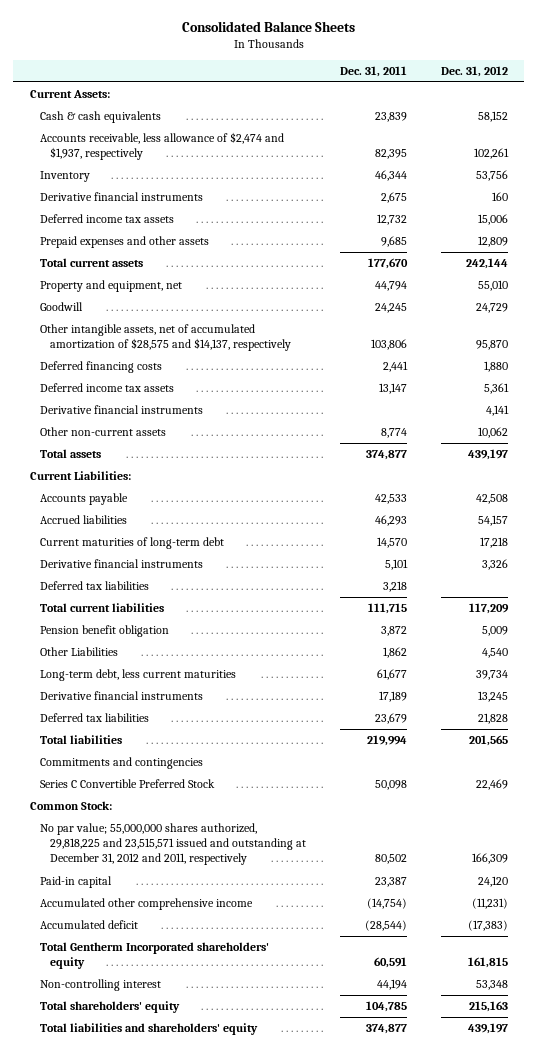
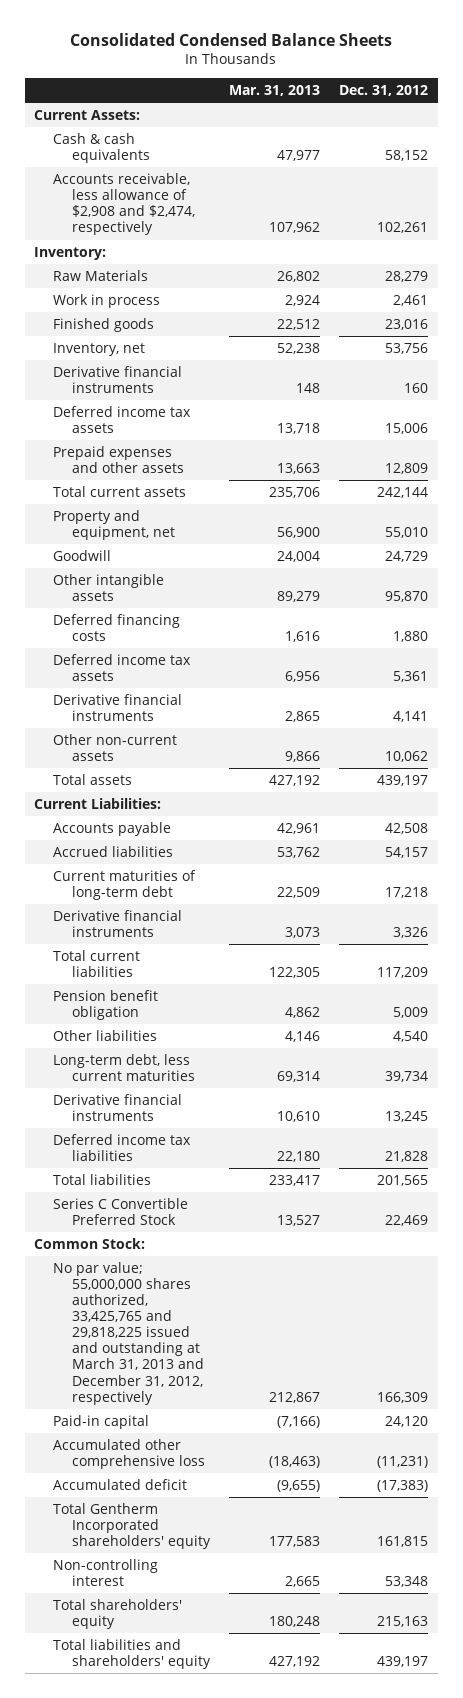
[181,20,355,32] Consolidated Balance Sheets -> [70,32,393,46] Consolidated Condensed Balance Sheets
[339,65,407,77] Dec. 31, 2011 -> none
none -> [229,85,321,97] Mar. 31, 2013
[40,132,285,161] Accounts receivable, less allowance of $2,474 and $1,937, respectively -> [53,173,196,236] Accounts receivable, less allowance of $2,908 and $2,474, respectively
none -> [34,247,107,261] Inventory:
none -> [53,270,149,282] Raw Materials
none -> [53,294,161,309] Work in process
none -> [53,318,155,333] Finished goods
[40,171,91,183] Inventory -> [53,343,146,357] Inventory, net
[40,324,292,352] Other intangible assets, net of accumulated amortization of $28,575 and $14,137, respectively -> [53,574,165,602] Other intangible assets
[40,581,150,591] Deferred tax liabilities -> none
[40,647,119,657] Other Liabilities -> [53,1030,158,1042] Other liabilities
[40,713,150,723] Deferred tax liabilities -> [53,1134,192,1162] Deferred income tax liabilities
[40,757,204,770] Commitments and contingencies -> none
[40,823,307,866] No par value; 55,000,000 shares authorized, 29,818,225 and 23,515,571 issued and outstanding at December 31, 2012 and 2011, respectively -> [53,1262,205,1405] No par value; 55,000,000 shares authorized, 33,425,765 and 29,818,225 issued and outstanding at March 31, 2013 and December 31, 2012, respectively
[40,898,254,911] Accumulated other comprehensive income -> [53,1439,206,1470] Accumulated other comprehensive loss

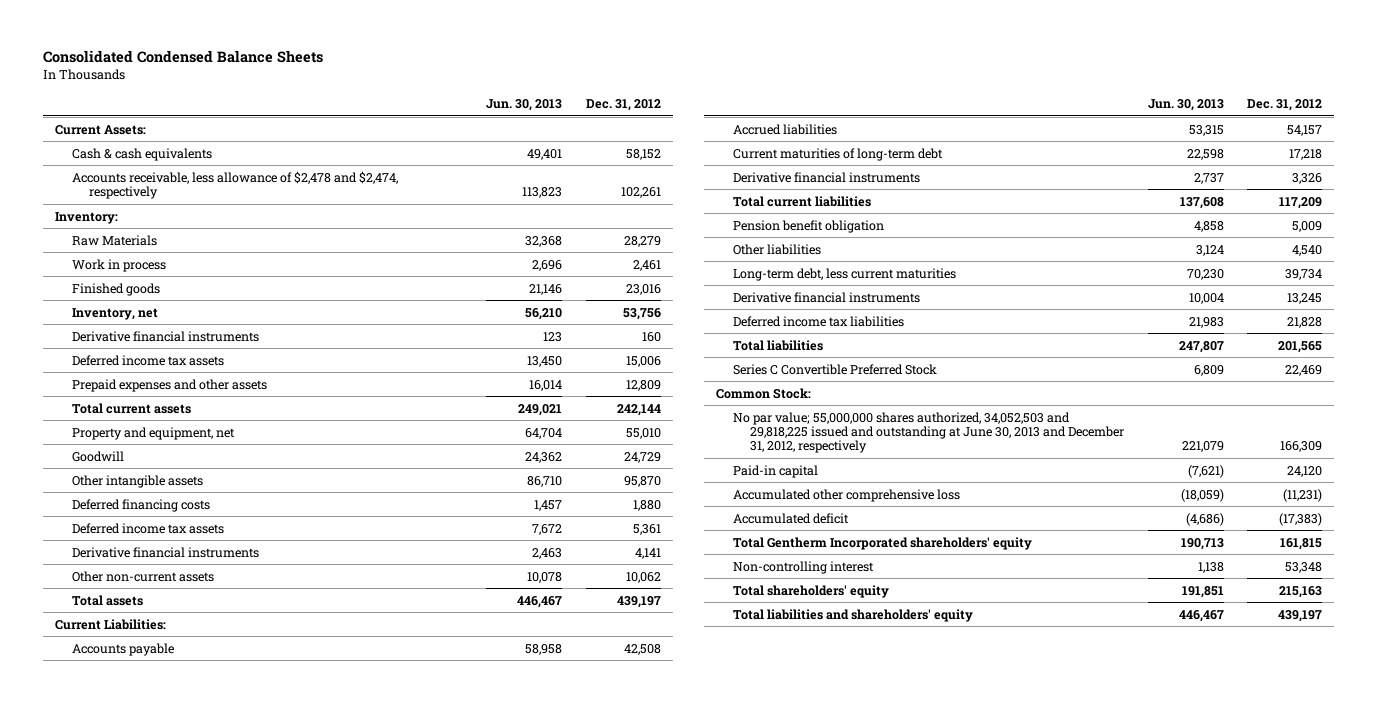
[229,85,321,97] Mar. 31, 2013 -> none
none -> [486,98,563,111] Jun. 30, 2013
[53,173,196,236] Accounts receivable, less allowance of $2,908 and $2,474, respectively -> [71,170,398,199] Accounts receivable, less allowance of $2,478 and $2,474, respectively
[53,1262,205,1405] No par value; 55,000,000 shares authorized, 33,425,765 and 29,818,225 issued and outstanding at March 31, 2013 and December 31, 2012, respectively -> [732,411,1125,454] No par value; 55,000,000 shares authorized, 34,052,503 and 29,818,225 issued and outstanding at June 30, 2013 and December 31, 2012, respectively

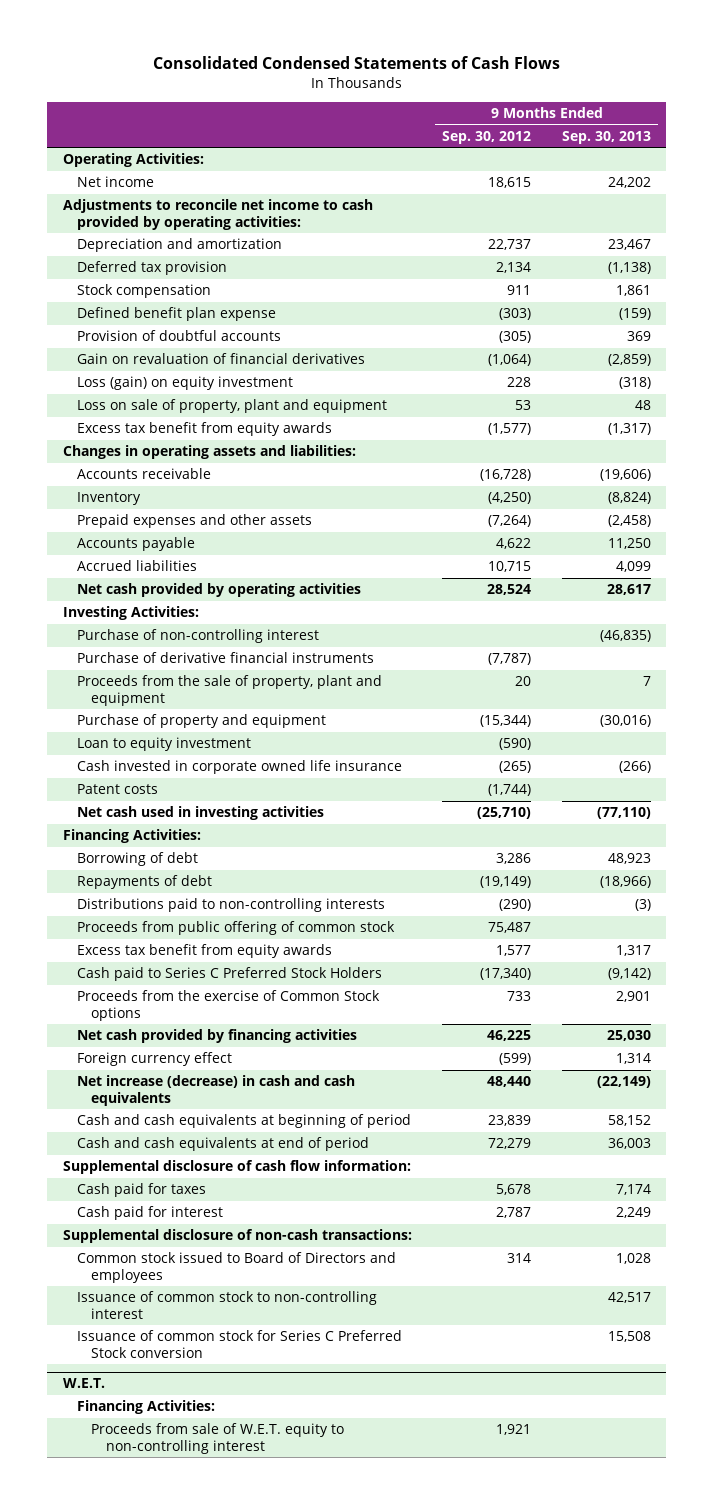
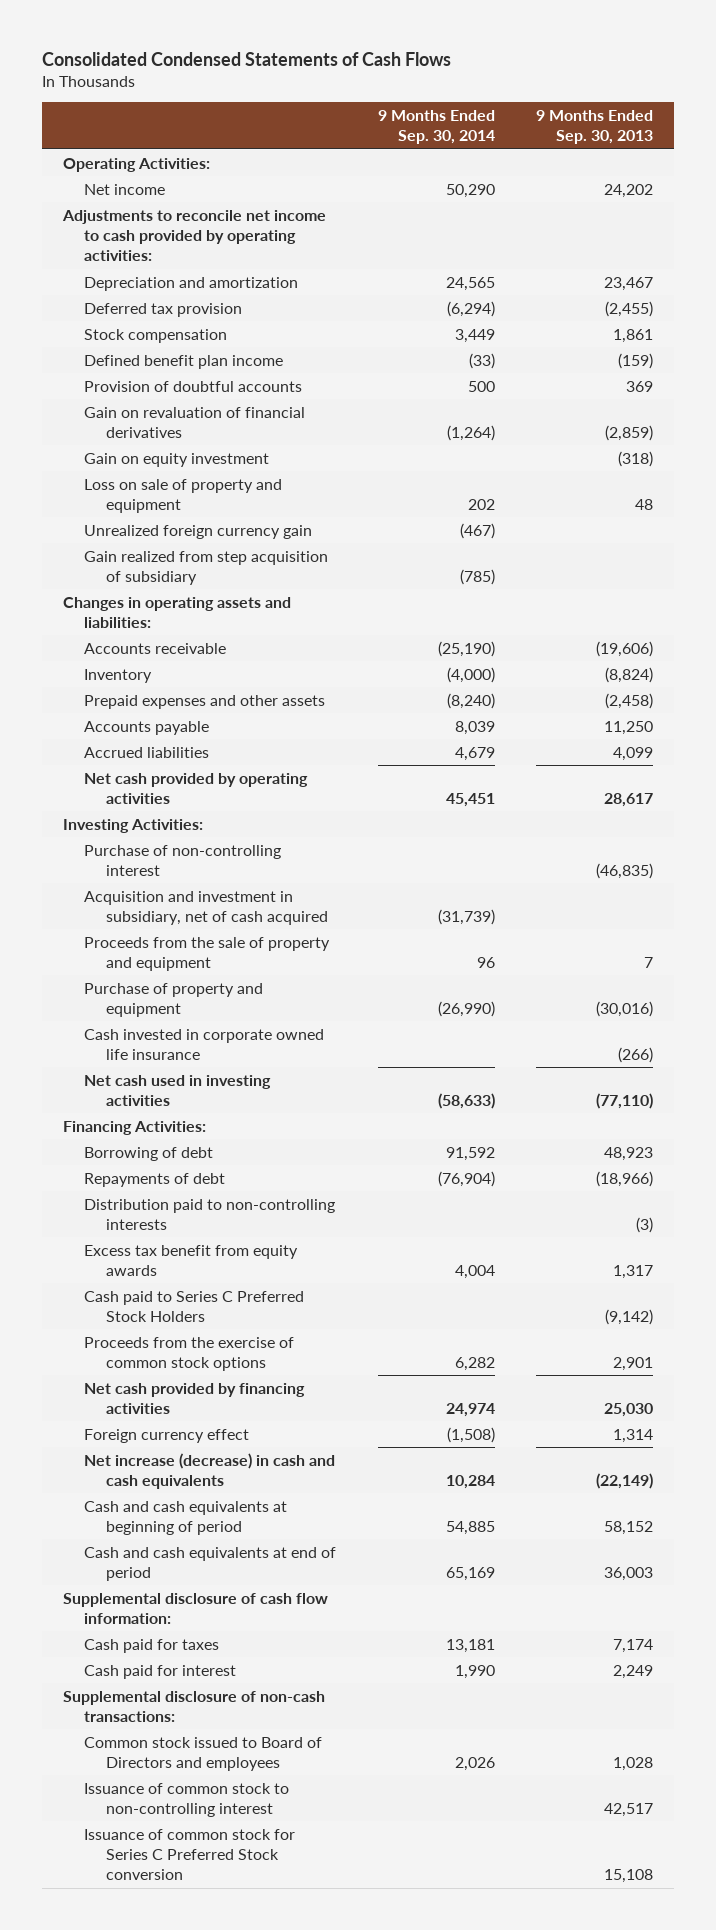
[442,130,532,144] Sep. 30, 2012 -> none
none -> [377,110,495,145] 9 Months Ended Sep. 30, 2014
[607,262,651,275] (1,138) -> [605,300,654,317] (2,455)
[77,307,277,322] Defined benefit plan expense -> [84,354,284,369] Defined benefit plan income
[77,422,333,437] Excess tax benefit from equity awards -> none
[77,376,294,391] Loss (gain) on equity investment -> [84,452,270,467] Gain on equity investment
[77,399,388,414] Loss on sale of property, plant and equipment -> [84,478,283,513] Loss on sale of property and equipment
none -> [84,524,313,539] Unrealized foreign currency gain
none -> [84,550,329,585] Gain realized from step acquisition of subsidiary
[77,652,375,664] Purchase of derivative financial instruments -> none
none -> [84,890,329,925] Acquisition and investment in subsidiary, net of cash acquired
[77,675,383,706] Proceeds from the sale of property, plant and equipment -> [84,936,331,971] Proceeds from the sale of property and equipment
[77,737,252,752] Loan to equity investment -> none
[77,784,159,795] Patent costs -> none
[77,921,396,936] Proceeds from public offering of common stock -> none
[77,898,386,913] Distributions paid to non-controlling interests -> [84,1198,336,1230] Distribution paid to non-controlling interests
[77,990,381,1021] Proceeds from the exercise of Common Stock options -> [84,1336,295,1371] Proceeds from the exercise of common stock options
[62,1378,105,1389] W.E.T. -> none
[77,1400,216,1415] Financing Activities: -> none
[91,1423,345,1454] Proceeds from sale of W.E.T. equity to non-controlling interest -> none
[607,1331,651,1343] 15,508 -> [604,1868,654,1883] 15,108

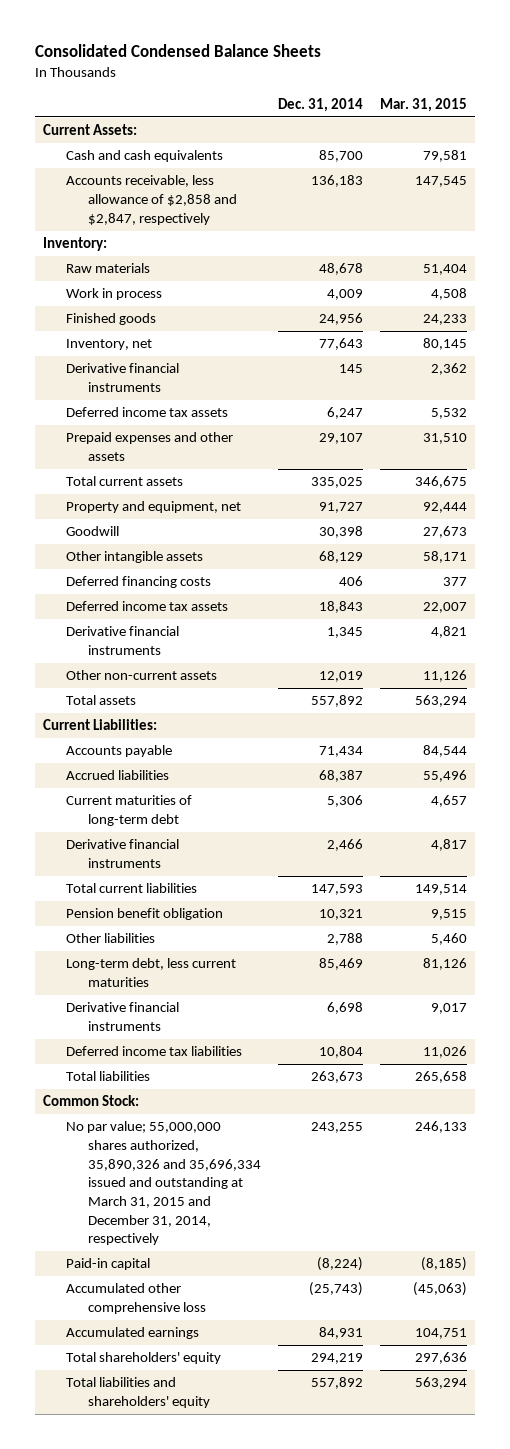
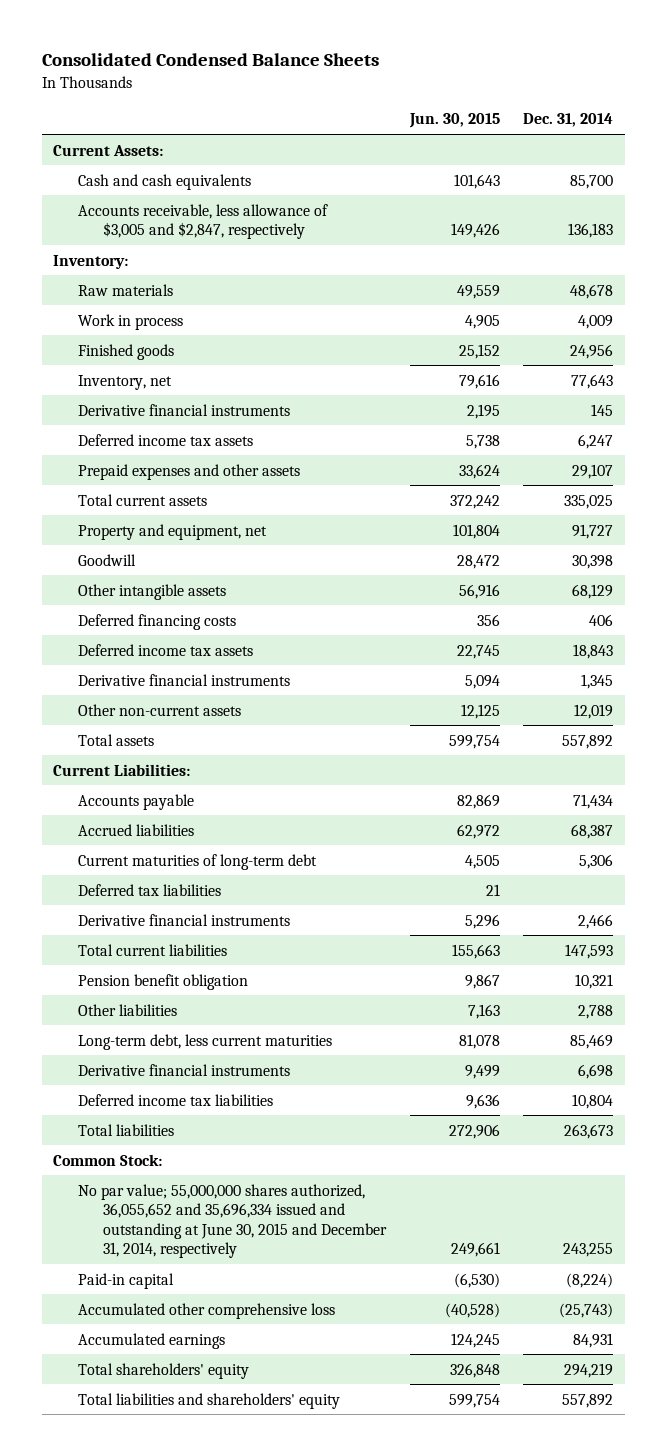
[379,97,467,112] Mar. 31, 2015 -> none
none -> [408,113,500,129] Jun. 30, 2015
[65,175,238,225] Accounts receivable, less allowance of $2,858 and $2,847, respectively -> [78,203,329,240] Accounts receivable, less allowance of $3,005 and $2,847, respectively
none -> [78,883,222,896] Deferred tax liabilities
[65,1121,262,1246] No par value; 55,000,000 shares authorized, 35,890,326 and 35,696,334 issued and outstanding at March 31, 2015 and December 31, 2014, respectively -> [78,1183,388,1259] No par value; 55,000,000 shares authorized, 36,055,652 and 35,696,334 issued and outstanding at June 30, 2015 and December 31, 2014, respectively

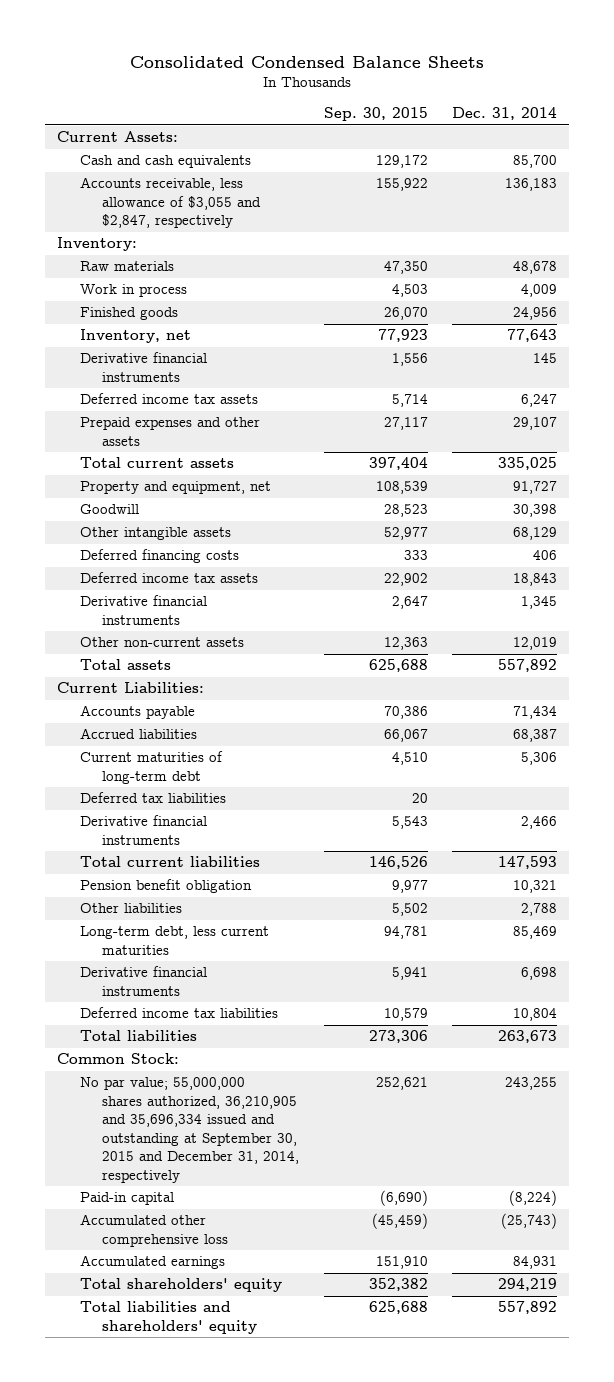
[408,113,500,129] Jun. 30, 2015 -> none
none -> [323,107,428,122] Sep. 30, 2015
[78,203,329,240] Accounts receivable, less allowance of $3,005 and $2,847, respectively -> [79,177,262,229] Accounts receivable, less allowance of $3,055 and $2,847, respectively
[78,1183,388,1259] No par value; 55,000,000 shares authorized, 36,055,652 and 35,696,334 issued and outstanding at June 30, 2015 and December 31, 2014, respectively -> [79,1077,300,1183] No par value; 55,000,000 shares authorized, 36,210,905 and 35,696,334 issued and outstanding at September 30, 2015 and December 31, 2014, respectively

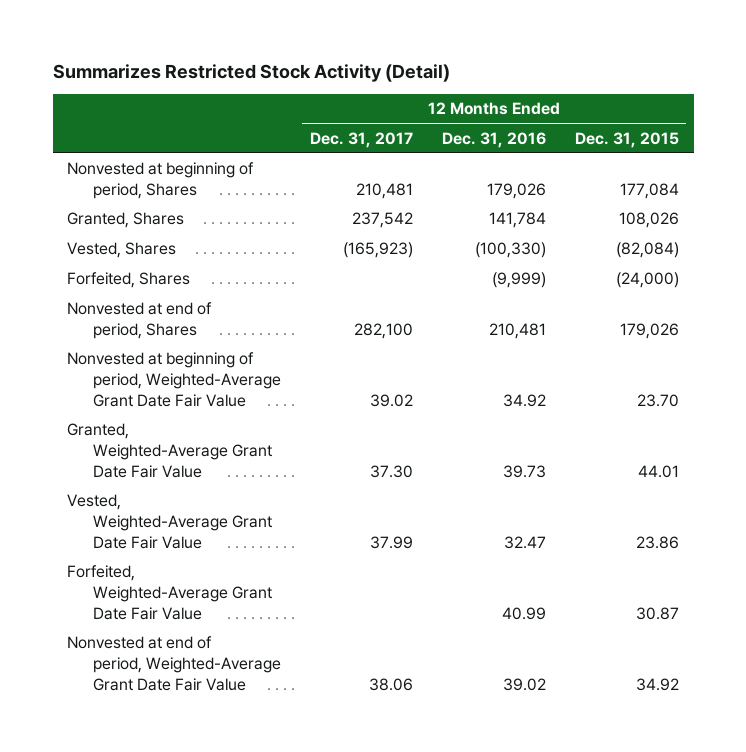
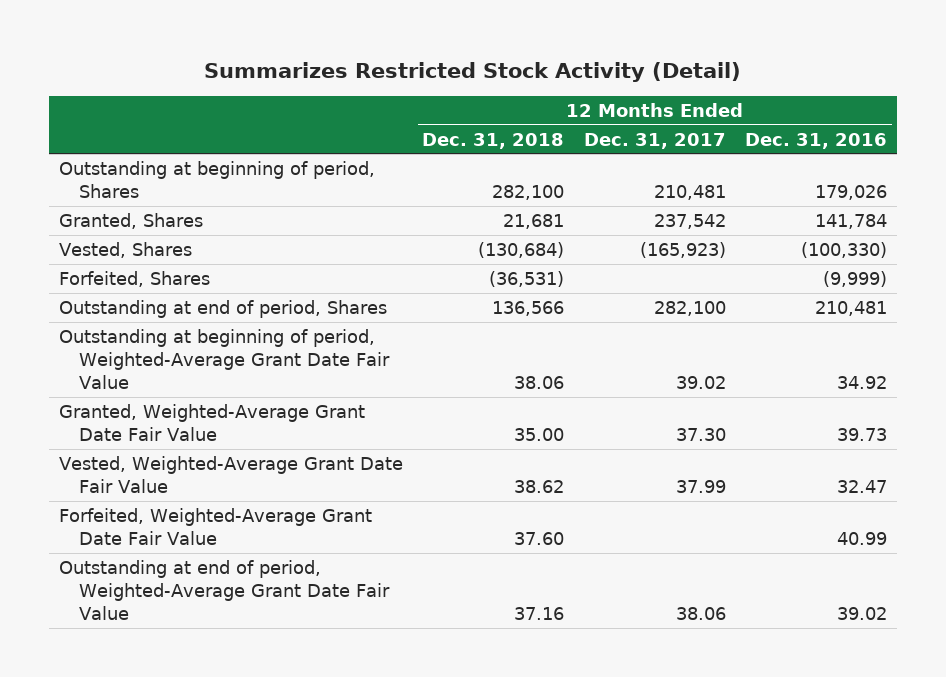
[574,131,679,148] Dec. 31, 2015 -> none
none -> [422,132,565,149] Dec. 31, 2018
[67,162,255,200] Nonvested at beginning of period, Shares -> [59,161,376,199] Outstanding at beginning of period, Shares
[67,302,213,340] Nonvested at end of period, Shares -> [59,300,388,319] Outstanding at end of period, Shares
[67,352,281,407] Nonvested at beginning of period, Weighted-Average Grant Date Fair Value -> [59,329,390,390] Outstanding at beginning of period, Weighted-Average Grant Date Fair Value
[67,636,281,691] Nonvested at end of period, Weighted-Average Grant Date Fair Value -> [59,560,390,621] Outstanding at end of period, Weighted-Average Grant Date Fair Value

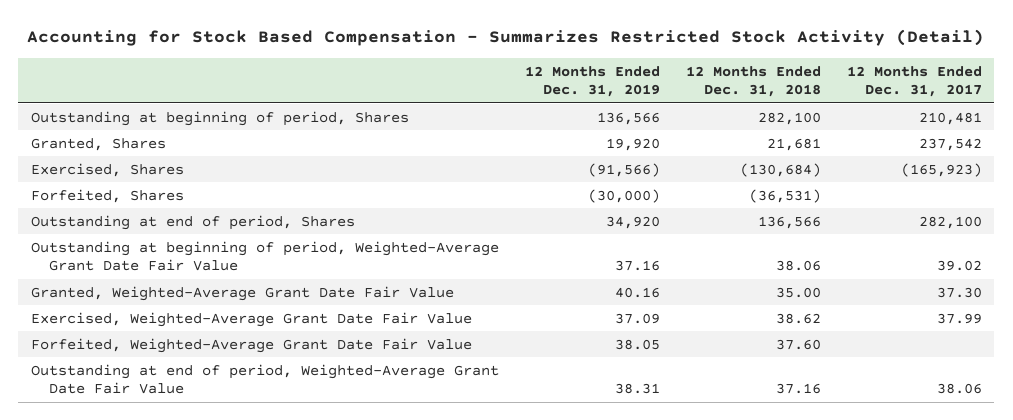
[204,61,742,82] Summarizes Restricted Stock Activity (Detail) -> [27,29,985,47] Accounting for Stock Based Compensation - Summarizes Restricted Stock Activity (Detail)
[744,132,887,149] Dec. 31, 2016 -> none
none -> [525,65,661,97] 12 Months Ended Dec. 31, 2019
[59,242,193,259] Vested, Shares -> [31,162,185,177] Exercised, Shares
[59,456,404,494] Vested, Weighted-Average Grant Date Fair Value -> [31,311,473,327] Exercised, Weighted-Average Grant Date Fair Value

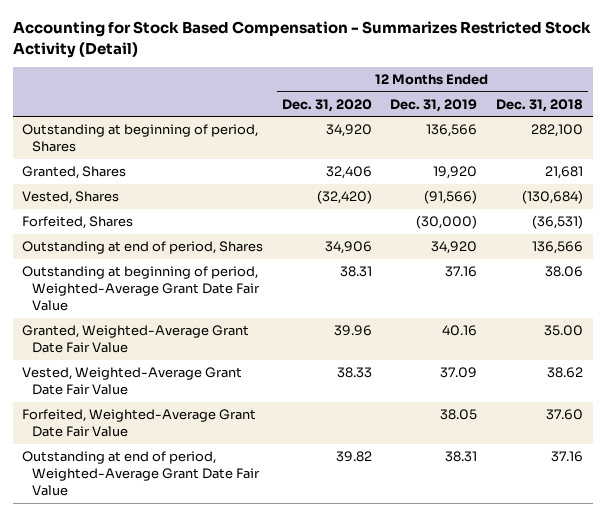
[846,65,982,97] 12 Months Ended Dec. 31, 2017 -> none
none -> [281,98,372,112] Dec. 31, 2020
[31,162,185,177] Exercised, Shares -> [21,191,119,205] Vested, Shares
[31,311,473,327] Exercised, Weighted-Average Grant Date Fair Value -> [21,367,242,396] Vested, Weighted-Average Grant Date Fair Value

